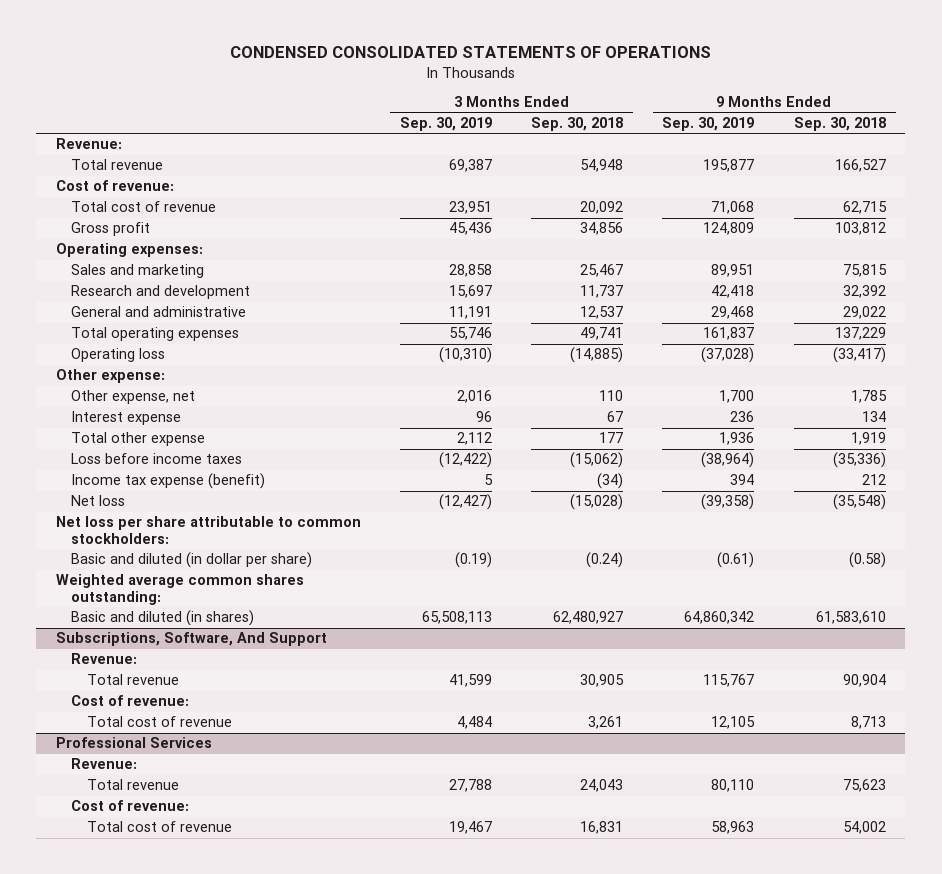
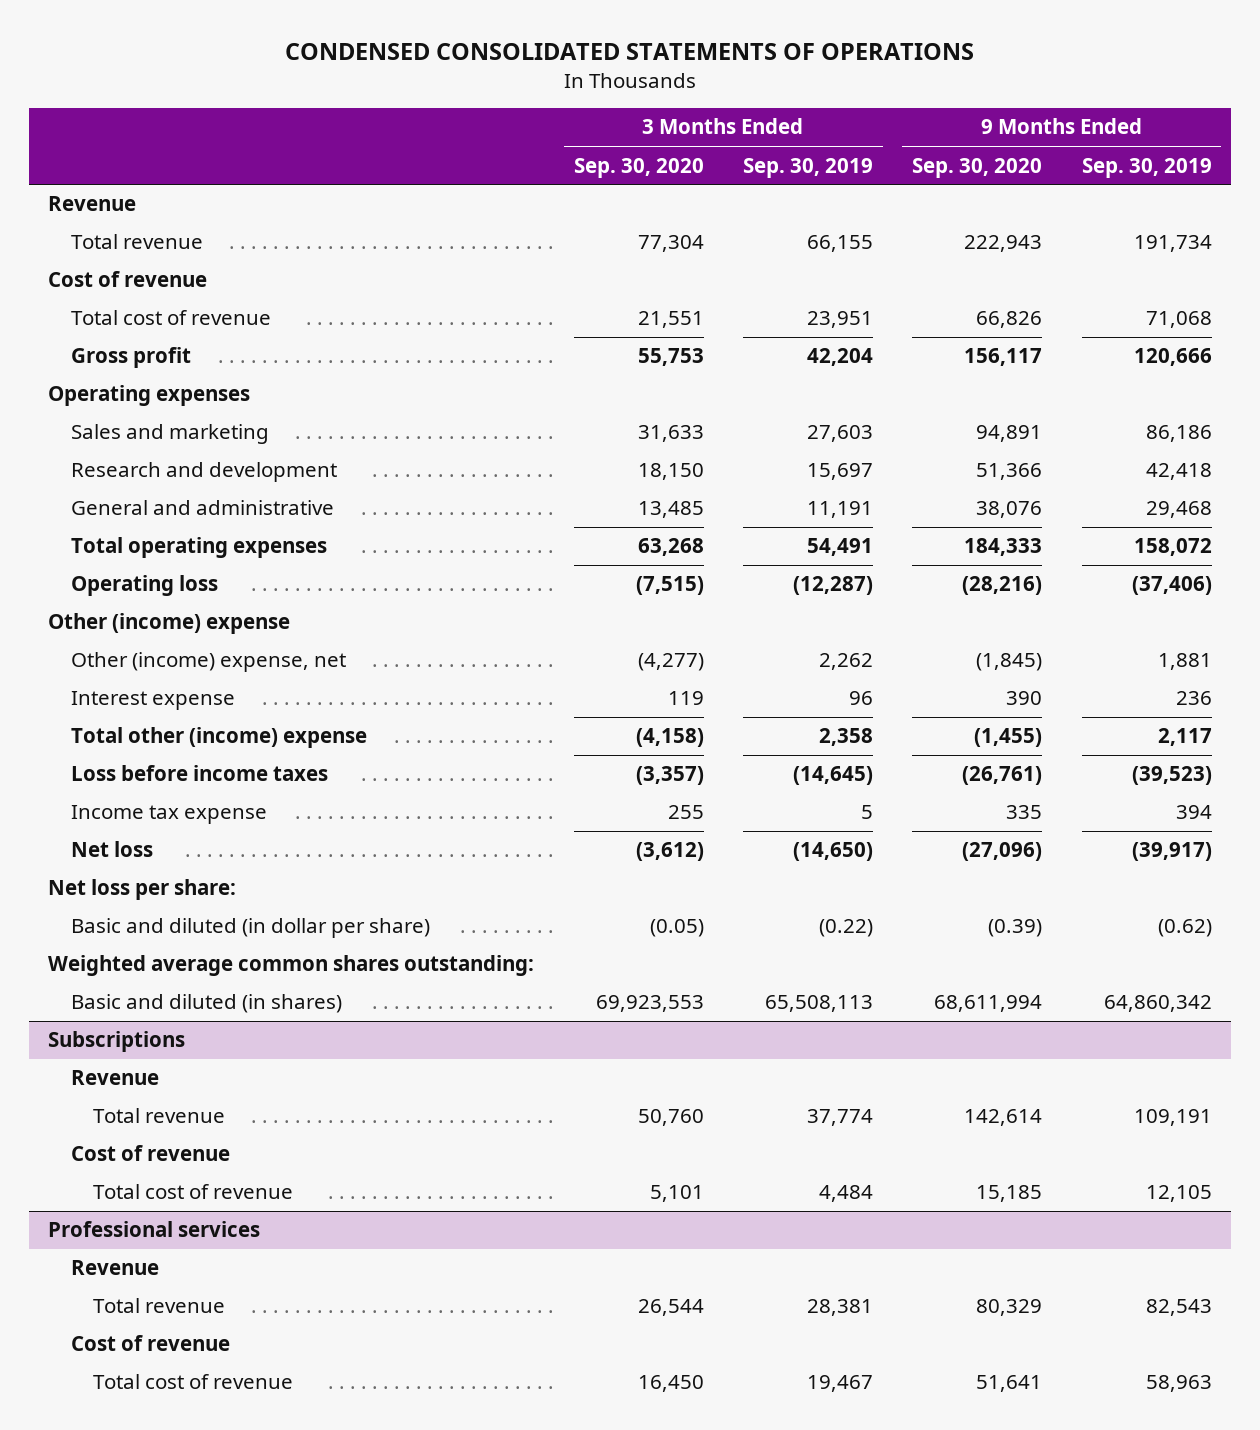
[531,117,624,132] Sep. 30, 2018 -> none
[793,117,886,132] Sep. 30, 2018 -> none
none -> [573,157,704,178] Sep. 30, 2020
none -> [912,157,1043,178] Sep. 30, 2020
[55,138,122,150] Revenue: -> [48,196,137,212] Revenue
[449,159,493,173] 69,387 -> [806,235,873,253] 66,155
[703,159,755,173] 195,877 -> [1133,235,1212,253] 191,734
[55,180,174,192] Cost of revenue: -> [48,271,208,288] Cost of revenue
[449,222,493,236] 45,436 -> [806,348,873,367] 42,204
[703,222,755,236] 124,809 -> [1133,348,1212,367] 120,666
[55,243,203,258] Operating expenses: -> [48,385,251,407] Operating expenses
[449,264,493,278] 28,858 -> [806,425,873,443] 27,603
[711,264,755,278] 89,951 -> [1145,425,1212,443] 86,186
[449,327,493,341] 55,746 -> [806,538,873,557] 54,491
[703,327,755,341] 161,837 -> [1133,538,1212,557] 158,072
[439,347,493,364] (10,310) -> [792,576,873,596] (12,287)
[701,347,755,364] (37,028) -> [1131,576,1212,596] (37,406)
[55,369,165,384] Other expense: -> [48,613,291,635] Other (income) expense
[71,390,196,405] Other expense, net -> [70,652,346,673] Other (income) expense, net
[457,390,493,404] 2,016 -> [818,653,873,671] 2,262
[719,390,755,404] 1,700 -> [1157,653,1212,671] 1,881
[71,432,206,447] Total other expense -> [70,727,367,749] Total other (income) expense
[457,432,493,446] 2,112 -> [818,728,873,747] 2,358
[719,432,755,446] 1,936 -> [1157,728,1212,747] 2,117
[439,452,493,469] (12,422) -> [792,766,873,786] (14,645)
[701,452,755,469] (38,964) -> [1131,766,1212,786] (39,523)
[71,473,266,490] Income tax expense (benefit) -> [70,805,267,825] Income tax expense
[439,494,493,511] (12,427) -> [792,842,873,862] (14,650)
[701,494,755,511] (39,358) -> [1131,842,1212,862] (39,917)
[55,516,361,545] Net loss per share attributable to common stockholders: -> [48,879,237,901] Net loss per share:
[455,552,493,569] (0.19) -> [818,919,873,938] (0.22)
[717,552,755,569] (0.61) -> [1157,919,1212,938] (0.62)
[55,632,327,647] Subscriptions, Software, And Support -> [48,1031,186,1053] Subscriptions
[71,653,138,665] Revenue: -> [70,1070,159,1086] Revenue
[449,674,493,688] 41,599 -> [806,1109,873,1127] 37,774
[703,674,755,688] 115,767 -> [1133,1109,1212,1127] 109,191
[71,695,190,707] Cost of revenue: -> [70,1145,230,1162] Cost of revenue
[55,737,212,749] Professional Services -> [48,1221,261,1238] Professional services
[71,758,138,770] Revenue: -> [70,1260,159,1276] Revenue
[449,779,493,793] 27,788 -> [806,1299,873,1317] 28,381
[711,779,755,793] 80,110 -> [1145,1299,1212,1317] 82,543
[71,800,190,812] Cost of revenue: -> [70,1335,230,1352] Cost of revenue

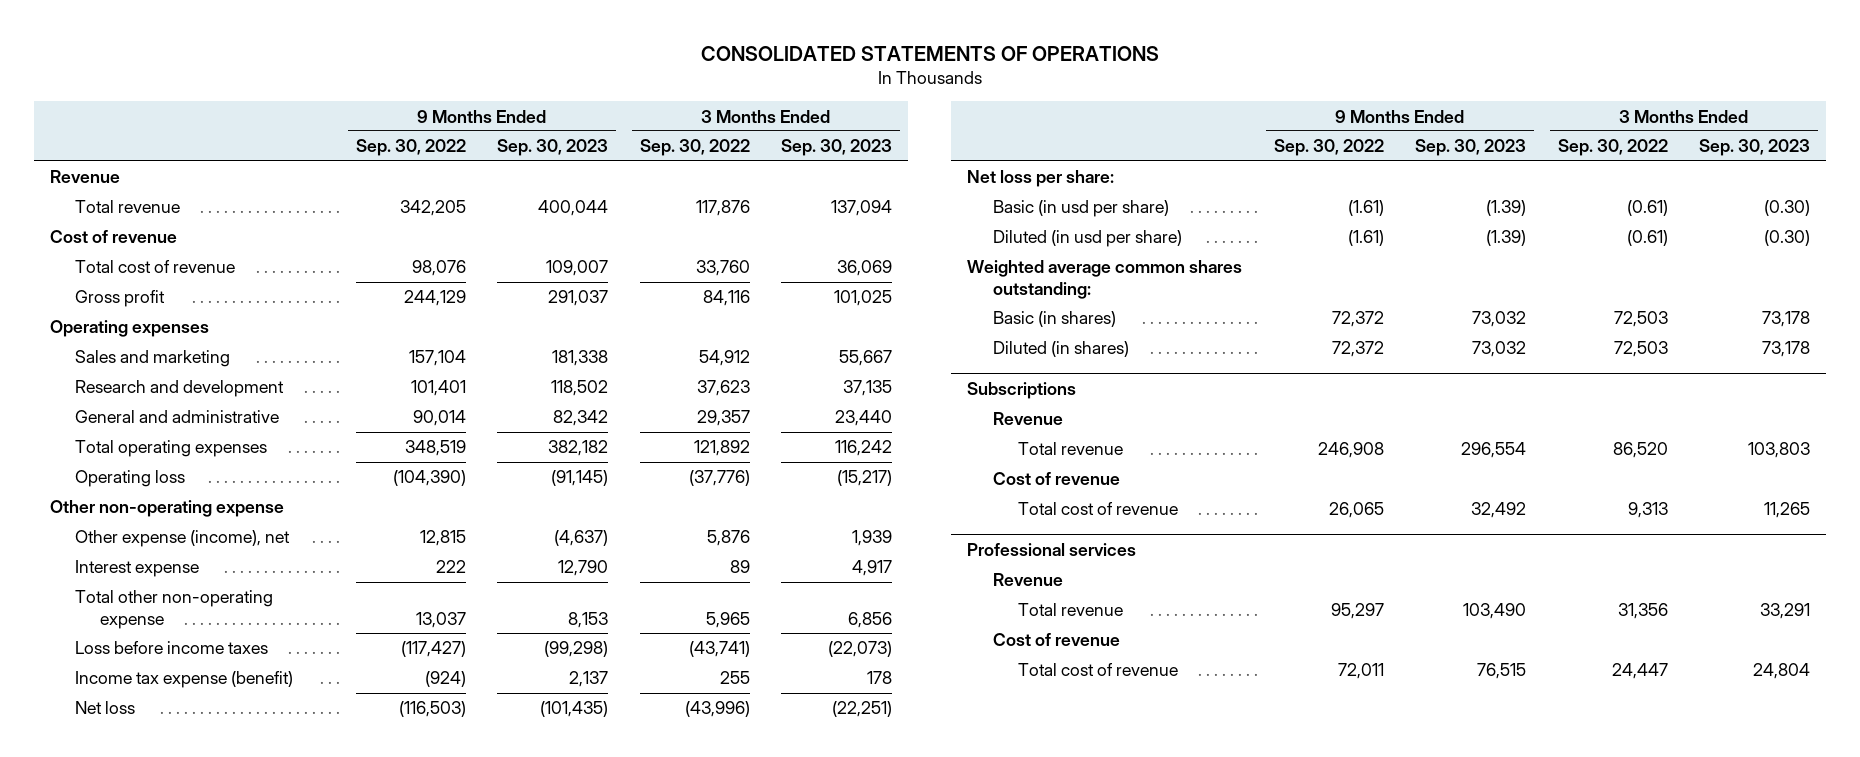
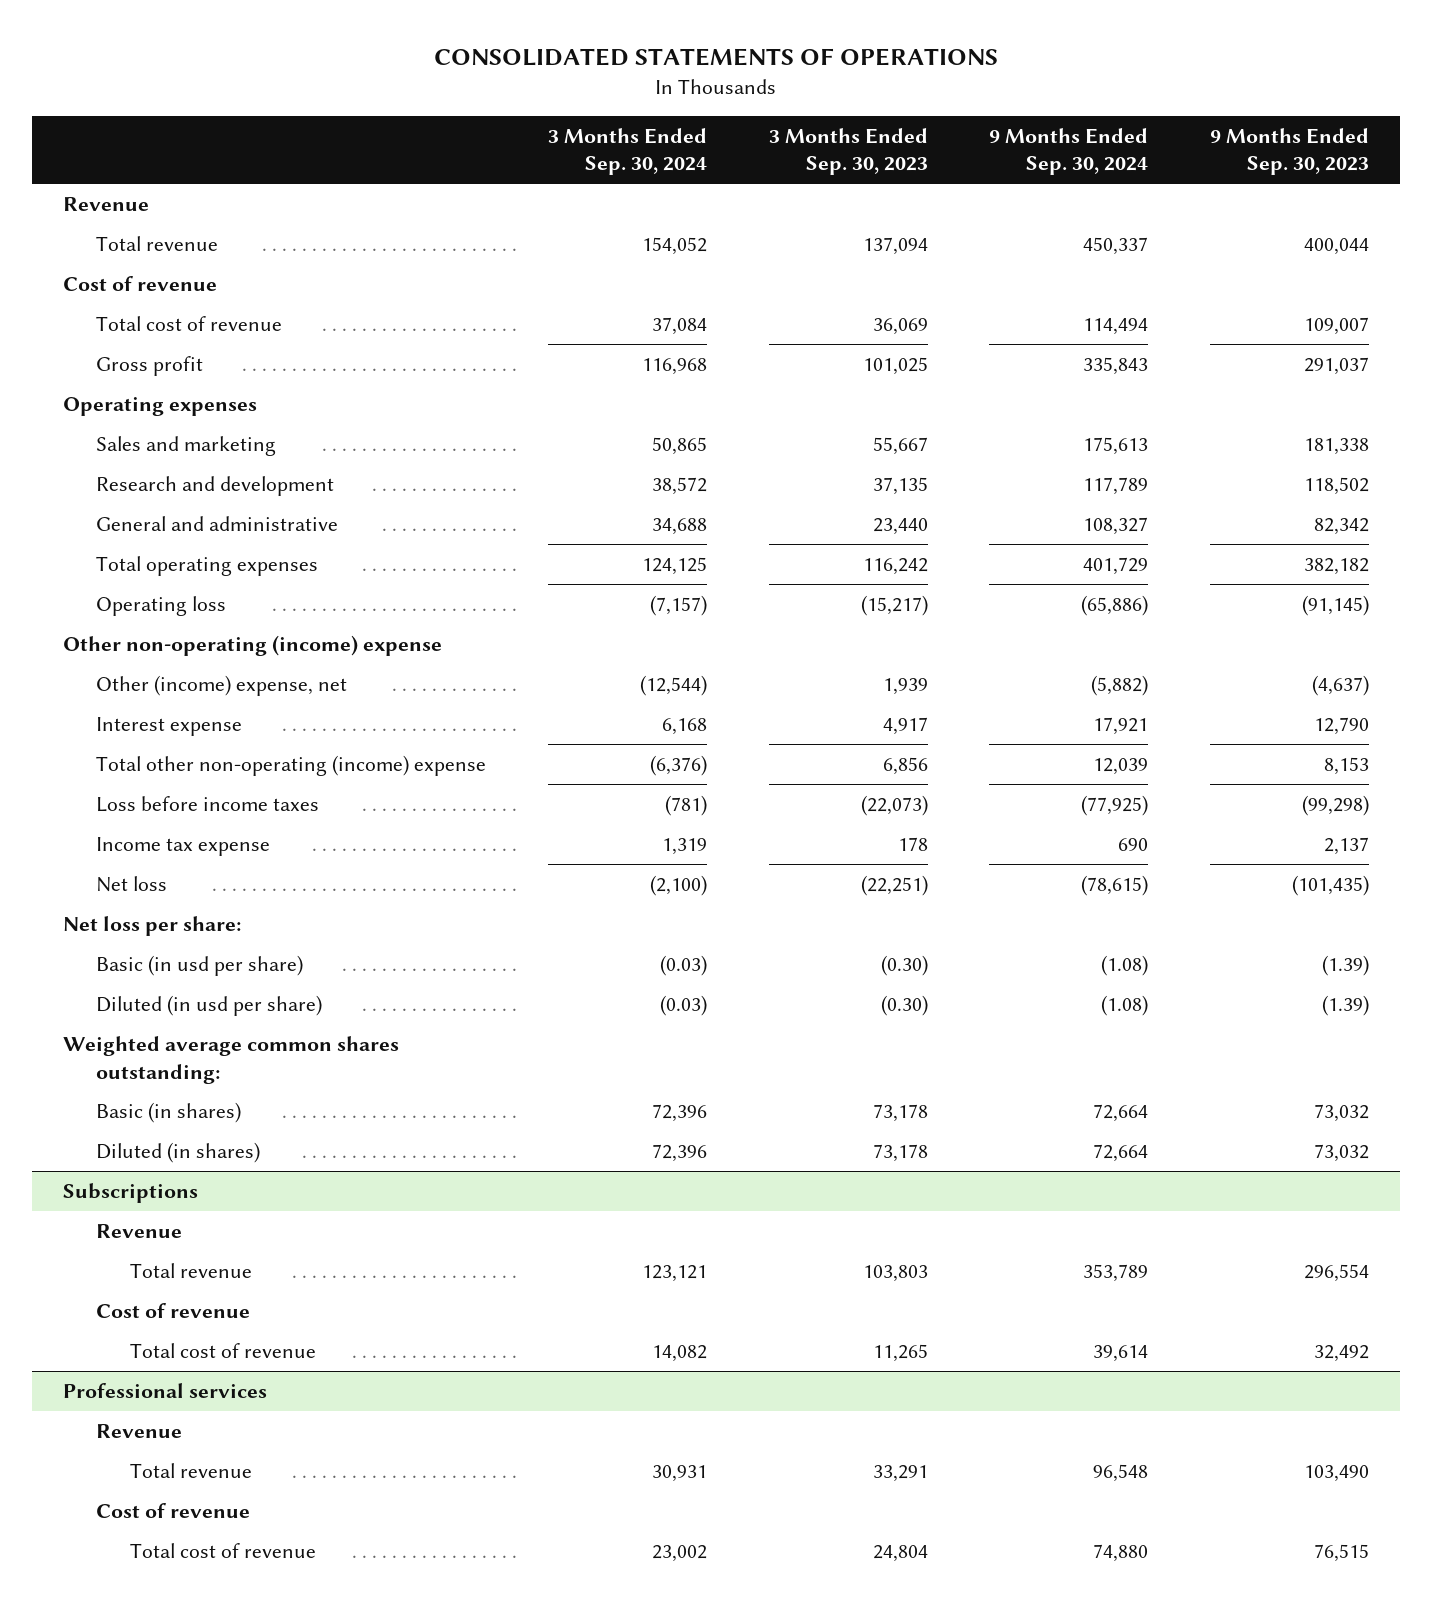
[355,139,466,157] Sep. 30, 2022 -> none
[639,139,750,157] Sep. 30, 2022 -> none
none -> [547,127,707,176] 3 Months Ended Sep. 30, 2024
none -> [989,127,1149,176] 9 Months Ended Sep. 30, 2024
[49,500,284,518] Other non-operating expense -> [62,634,442,656] Other non-operating (income) expense
[74,530,290,548] Other expense (income), net -> [96,674,348,696] Other (income) expense, net
[74,590,273,630] Total other non-operating expense -> [96,754,487,776] Total other non-operating (income) expense
[74,671,293,689] Income tax expense (benefit) -> [96,836,271,856] Income tax expense

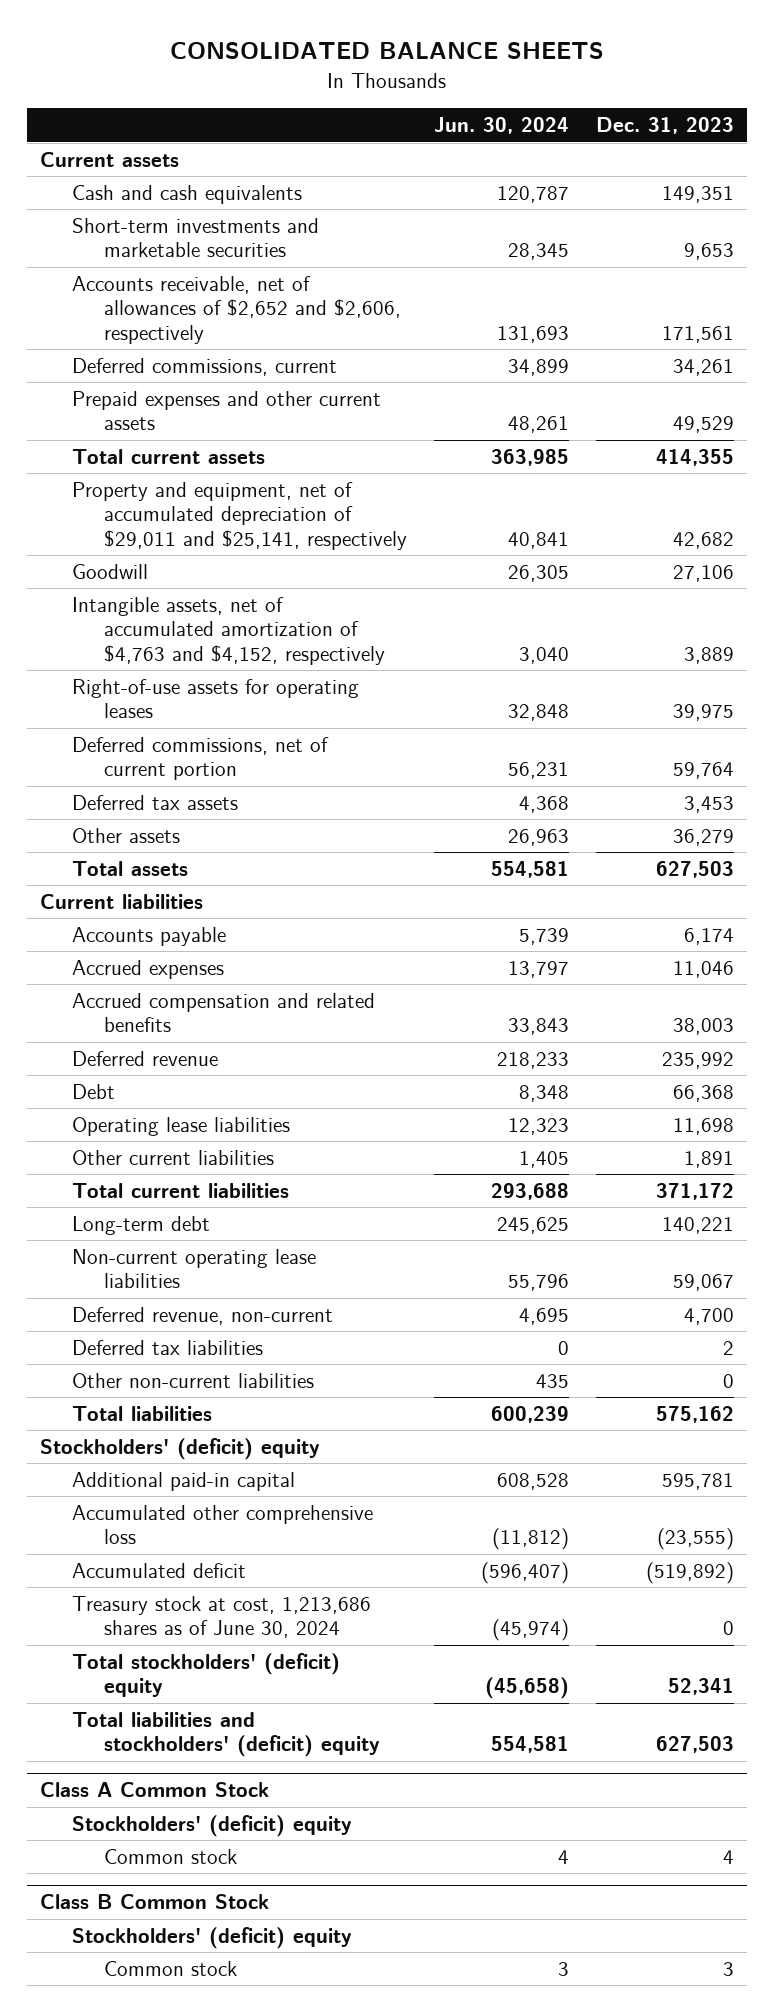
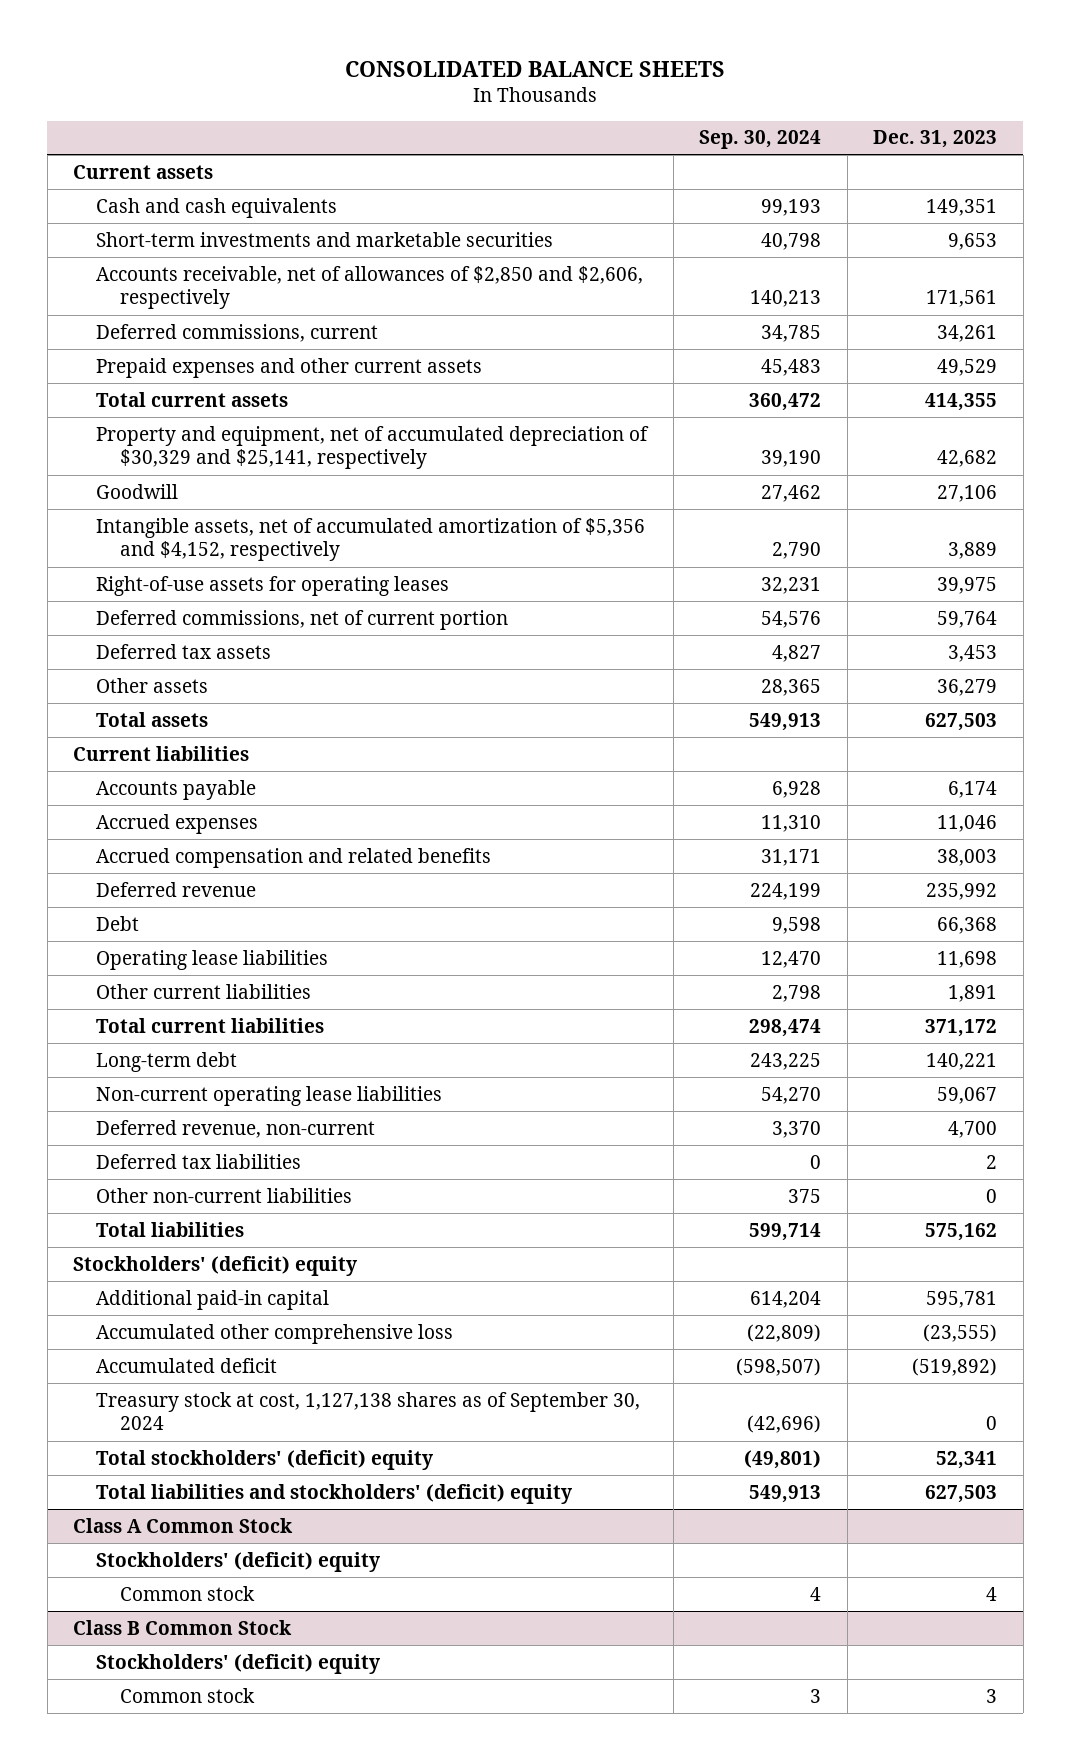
[434,117,570,135] Jun. 30, 2024 -> none
none -> [699,130,822,150] Sep. 30, 2024
[72,276,402,344] Accounts receivable, net of allowances of $2,652 and $2,606, respectively -> [96,265,644,310] Accounts receivable, net of allowances of $2,850 and $2,606, respectively
[72,482,408,550] Property and equipment, net of accumulated depreciation of $29,011 and $25,141, respectively -> [96,425,650,470] Property and equipment, net of accumulated depreciation of $30,329 and $25,141, respectively
[72,597,386,665] Intangible assets, net of accumulated amortization of $4,763 and $4,152, respectively -> [96,517,646,562] Intangible assets, net of accumulated amortization of $5,356 and $4,152, respectively
[72,1596,372,1639] Treasury stock at cost, 1,213,686 shares as of June 30, 2024 -> [96,1391,641,1431] Treasury stock at cost, 1,127,138 shares as of September 30, 2024

